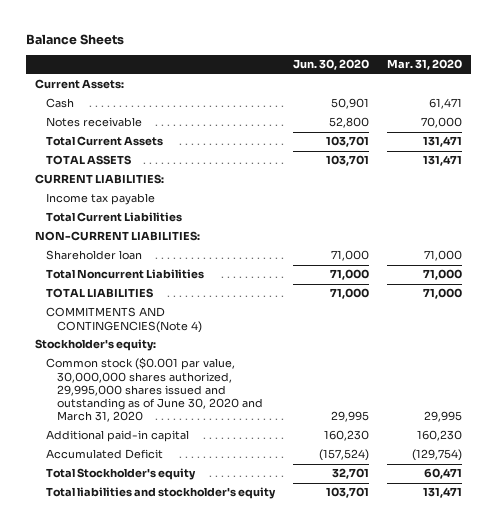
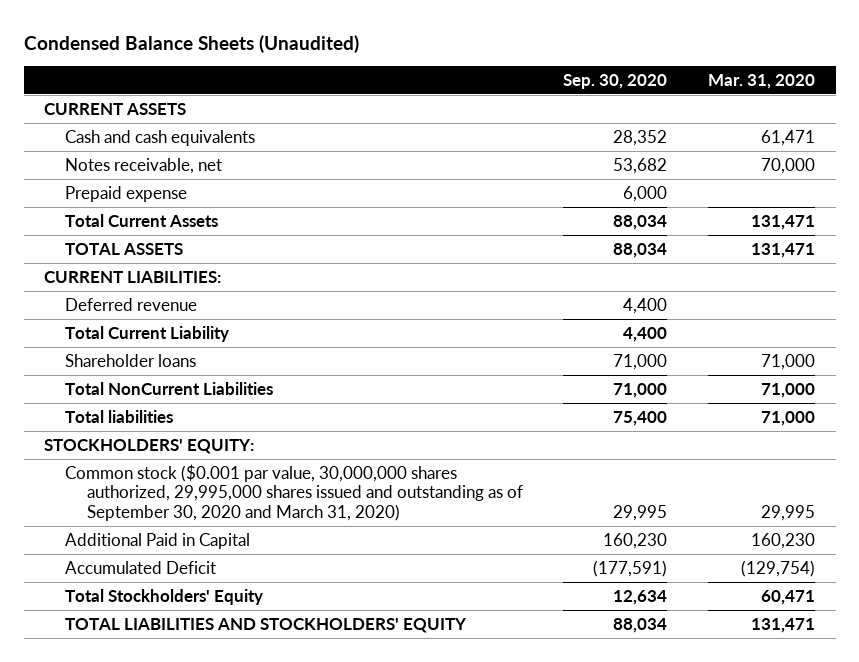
[26,33,125,45] Balance Sheets -> [23,34,359,53] Condensed Balance Sheets (Unaudited)
[293,59,370,71] Jun. 30, 2020 -> none
none -> [563,74,668,90] Sep. 30, 2020
[35,79,125,90] Current Assets: -> [43,102,186,115] CURRENT ASSETS
[46,98,75,109] Cash -> [65,129,256,146] Cash and cash equivalents
[46,117,143,128] Notes receivable -> [65,157,223,174] Notes receivable, net
none -> [65,185,188,202] Prepaid expense
[46,193,156,206] Income tax payable -> none
[35,231,201,242] NON-CURRENT LIABILITIES: -> none
[46,307,202,333] COMMITMENTS AND CONTINGENCIES(Note 4) -> none
none -> [65,297,198,311] Deferred revenue
[46,212,183,223] Total Current Liabilities -> [65,325,230,342] Total Current Liability
[46,250,143,261] Shareholder loan -> [65,353,197,367] Shareholder loans
[46,269,205,280] Total Noncurrent Liabilities -> [65,381,274,395] Total NonCurrent Liabilities
[46,288,154,299] TOTAL LIABILITIES -> [65,409,174,423] Total liabilities
[35,339,157,352] Stockholder's equity: -> [43,438,254,454] STOCKHOLDERS' EQUITY:
[46,357,263,423] Common stock ($0.001 par value, 30,000,000 shares authorized, 29,995,000 shares issued and outstanding as of June 30, 2020 and March 31, 2020 -> [65,463,523,521] Common stock ($0.001 par value, 30,000,000 shares authorized, 29,995,000 shares issued and outstanding as of September 30, 2020 and March 31, 2020)
[46,430,190,443] Additional paid-in capital -> [65,532,251,549] Additional Paid in Capital
[46,468,197,481] Total Stockholder's equity -> [65,588,264,605] Total Stockholders' Equity
[46,487,277,500] Total liabilities and stockholder's equity -> [65,617,468,633] TOTAL LIABILITIES AND STOCKHOLDERS' EQUITY

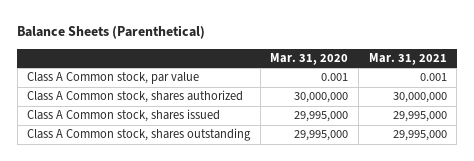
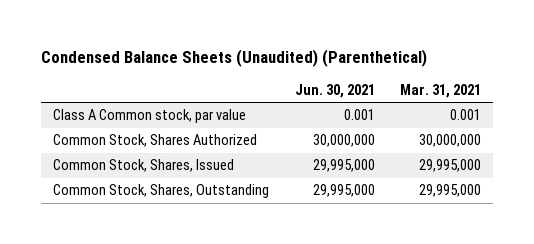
[17,25,206,40] Balance Sheets (Parenthetical) -> [40,49,427,68] Condensed Balance Sheets (Unaudited) (Parenthetical)
[270,53,349,66] Mar. 31, 2020 -> none
none -> [294,83,375,98] Jun. 30, 2021
[27,90,244,104] Class A Common stock, shares authorized -> [53,134,258,148] Common Stock, Shares Authorized
[27,109,221,123] Class A Common stock, shares issued -> [53,159,235,173] Common Stock, Shares, Issued
[27,128,252,142] Class A Common stock, shares outstanding -> [53,184,270,199] Common Stock, Shares, Outstanding

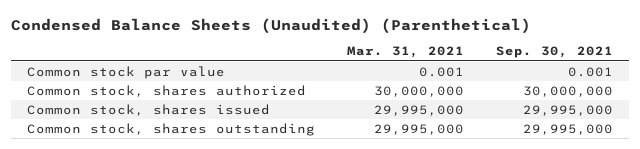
[294,83,375,98] Jun. 30, 2021 -> none
none -> [496,46,614,59] Sep. 30, 2021
[53,109,247,124] Class A Common stock, par value -> [26,65,225,79] Common stock par value
[53,134,258,148] Common Stock, Shares Authorized -> [26,84,306,97] Common stock, shares authorized
[53,159,235,173] Common Stock, Shares, Issued -> [26,103,270,116] Common stock, shares issued
[53,184,270,199] Common Stock, Shares, Outstanding -> [26,122,315,136] Common stock, shares outstanding

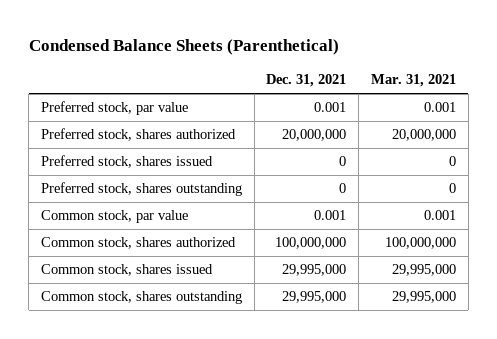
[10,17,531,34] Condensed Balance Sheets (Unaudited) (Parenthetical) -> [28,39,339,56] Condensed Balance Sheets (Parenthetical)
[496,46,614,59] Sep. 30, 2021 -> none
none -> [266,74,347,88] Dec. 31, 2021
none -> [40,101,188,116] Preferred stock, par value
none -> [40,128,236,142] Preferred stock, shares authorized
none -> [40,155,213,169] Preferred stock, shares issued
none -> [40,182,242,197] Preferred stock, shares outstanding
[26,65,225,79] Common stock par value -> [40,210,188,224] Common stock, par value
[374,85,465,97] 30,000,000 -> [384,237,456,250] 100,000,000

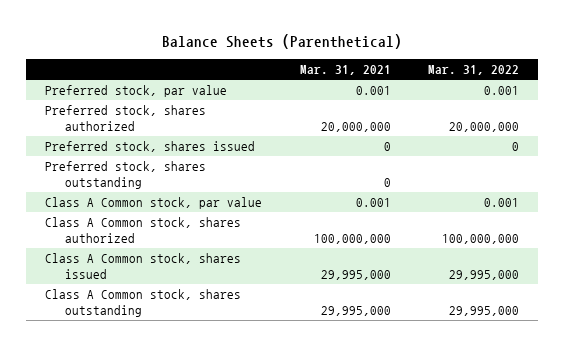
[28,39,339,56] Condensed Balance Sheets (Parenthetical) -> [162,34,403,50] Balance Sheets (Parenthetical)
[266,74,347,88] Dec. 31, 2021 -> none
none -> [428,65,520,76] Mar. 31, 2022
[40,210,188,224] Common stock, par value -> [44,197,262,210] Class A Common stock, par value
[40,237,236,250] Common stock, shares authorized -> [44,217,241,243] Class A Common stock, shares authorized
[40,264,213,277] Common stock, shares issued -> [44,253,241,279] Class A Common stock, shares issued
[40,291,242,305] Common stock, shares outstanding -> [44,289,241,317] Class A Common stock, shares outstanding

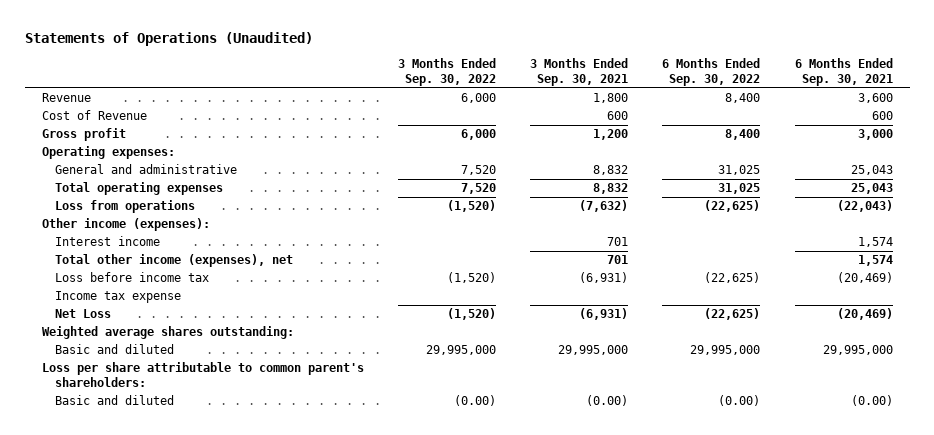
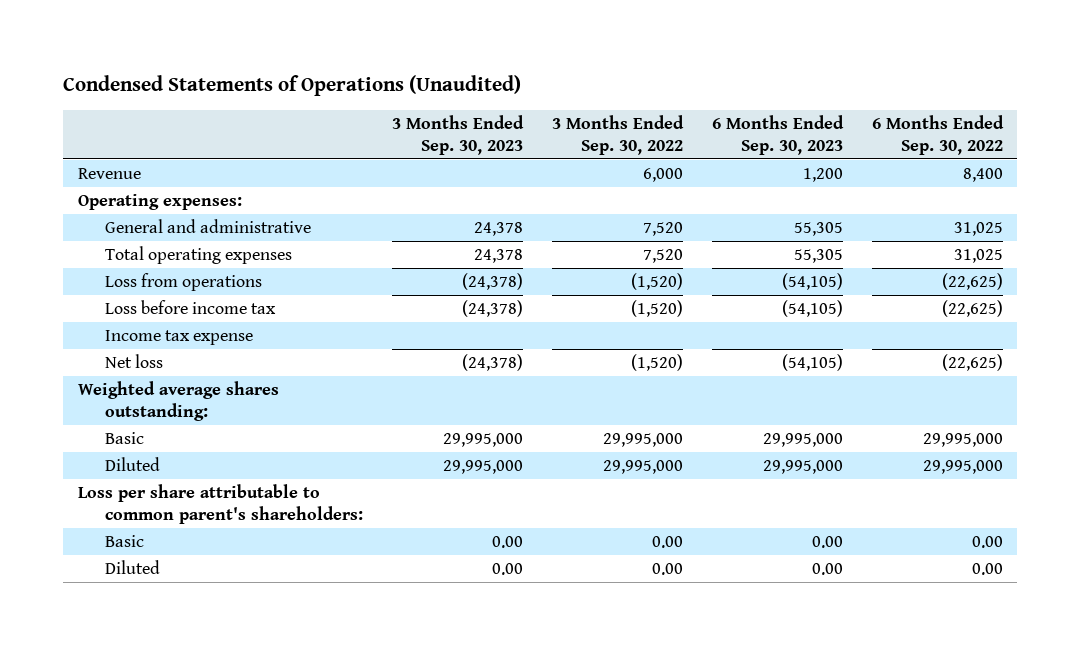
[24,31,313,46] Statements of Operations (Unaudited) -> [63,75,522,97] Condensed Statements of Operations (Unaudited)
[530,58,629,87] 3 Months Ended Sep. 30, 2021 -> none
[794,58,893,87] 6 Months Ended Sep. 30, 2021 -> none
none -> [391,114,524,155] 3 Months Ended Sep. 30, 2023
none -> [711,114,844,155] 6 Months Ended Sep. 30, 2023
[41,110,147,121] Cost of Revenue -> none
[41,128,126,142] Gross profit -> none
[41,218,210,232] Other income (expenses): -> none
[55,236,161,247] Interest income -> none
[55,254,294,268] Total other income (expenses), net -> none
[55,309,112,319] Net Loss -> [104,354,163,369] Net loss
[55,344,175,355] Basic and diluted -> [104,432,144,445] Basic
none -> [104,457,160,472] Diluted
[55,395,175,406] Basic and diluted -> [104,535,144,548] Basic
[453,395,496,407] (0.00) -> [651,536,683,549] 0.00
[718,395,761,407] (0.00) -> [971,536,1003,549] 0.00
none -> [104,560,160,575] Diluted

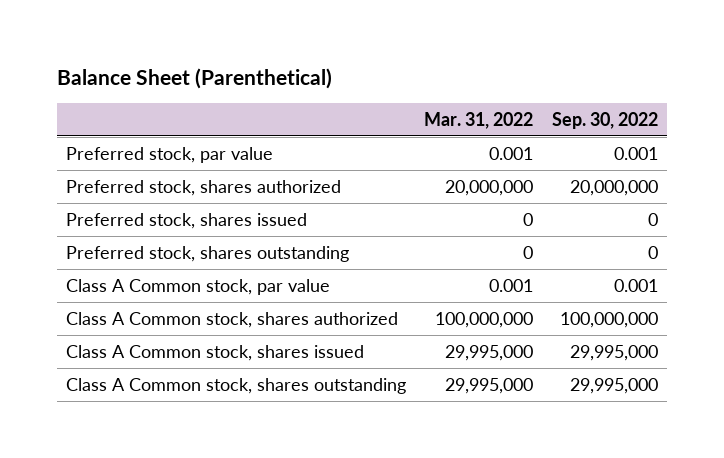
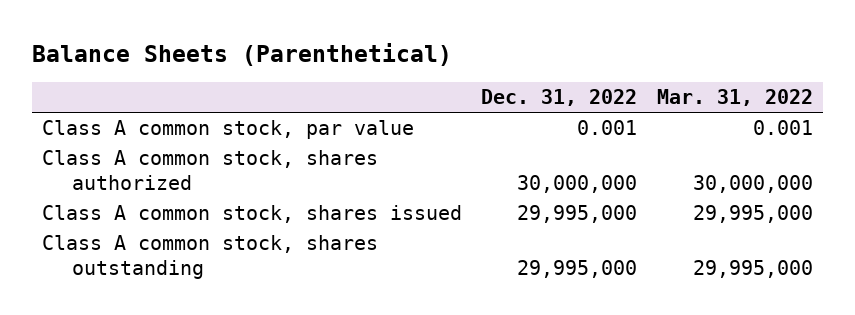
[56,67,332,89] Balance Sheet (Parenthetical) -> [31,43,452,67] Balance Sheets (Parenthetical)
[551,112,658,130] Sep. 30, 2022 -> none
none -> [481,89,638,107] Dec. 31, 2022
[65,146,273,163] Preferred stock, par value -> none
[65,179,341,196] Preferred stock, shares authorized -> none
[65,212,307,229] Preferred stock, shares issued -> none
[65,245,349,262] Preferred stock, shares outstanding -> none
[65,278,330,295] Class A Common stock, par value -> [41,120,414,140] Class A common stock, par value
[65,311,398,328] Class A Common stock, shares authorized -> [41,150,378,191] Class A common stock, shares authorized
[435,311,534,328] 100,000,000 -> [692,175,813,194] 30,000,000
[65,344,364,361] Class A Common stock, shares issued -> [41,205,462,224] Class A common stock, shares issued
[65,377,406,394] Class A Common stock, shares outstanding -> [41,235,378,280] Class A common stock, shares outstanding

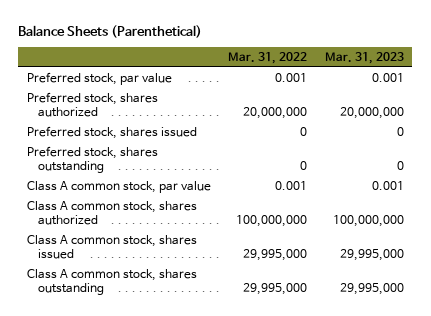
[481,89,638,107] Dec. 31, 2022 -> none
none -> [324,52,404,65] Mar. 31, 2023
none -> [26,71,172,85] Preferred stock, par value
none -> [26,91,158,117] Preferred stock, shares authorized
none -> [26,125,197,139] Preferred stock, shares issued
none -> [26,145,158,173] Preferred stock, shares outstanding
[692,175,813,194] 30,000,000 -> [236,214,308,227] 100,000,000

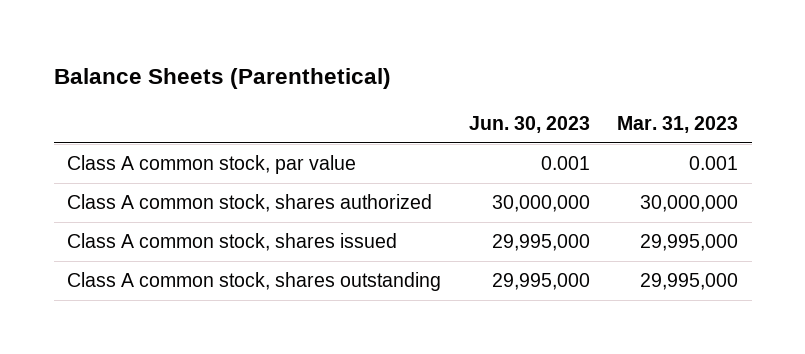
[228,52,308,65] Mar. 31, 2022 -> none
none -> [468,115,590,133] Jun. 30, 2023
[26,71,172,85] Preferred stock, par value -> none
[26,91,158,117] Preferred stock, shares authorized -> none
[26,125,197,139] Preferred stock, shares issued -> none
[26,145,158,173] Preferred stock, shares outstanding -> none
[332,214,404,227] 100,000,000 -> [640,195,739,213] 30,000,000

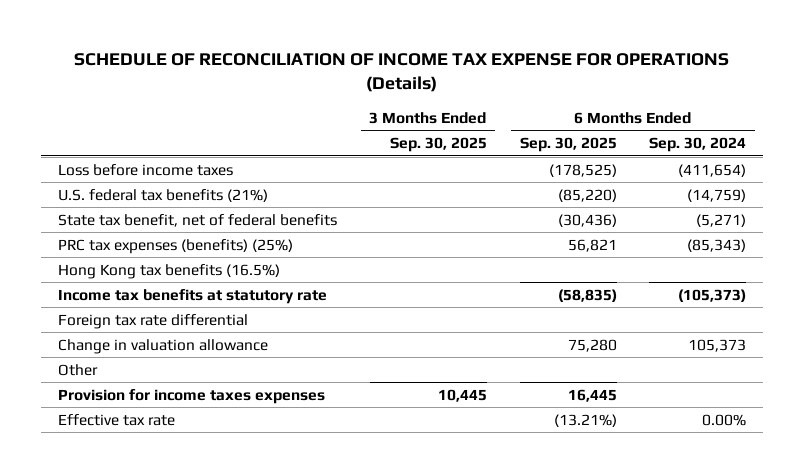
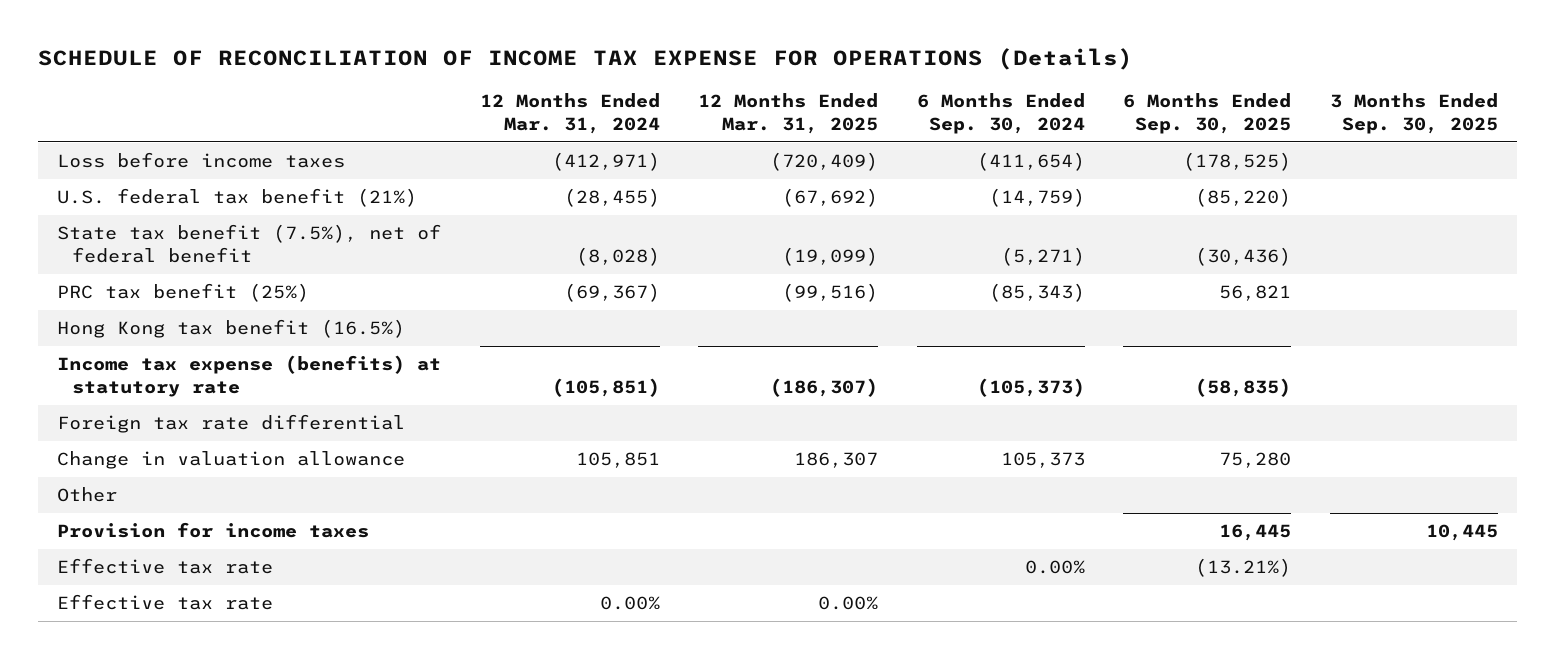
none -> [479,93,660,135] 12 Months Ended Mar. 31, 2024
none -> [698,93,879,135] 12 Months Ended Mar. 31, 2025
[57,188,268,202] U.S. federal tax benefits (21%) -> [57,188,418,208] U.S. federal tax benefit (21%)
[57,213,337,227] State tax benefit, net of federal benefits -> [57,224,442,264] State tax benefit (7.5%), net of federal benefit
[57,238,293,254] PRC tax expenses (benefits) (25%) -> [57,283,310,303] PRC tax benefit (25%)
[57,263,280,279] Hong Kong tax benefits (16.5%) -> [57,319,406,339] Hong Kong tax benefit (16.5%)
[57,288,327,304] Income tax benefits at statutory rate -> [57,355,442,398] Income tax expense (benefits) at statutory rate
[57,388,325,404] Provision for income taxes expenses -> [57,522,370,539] Provision for income taxes
none -> [57,594,274,611] Effective tax rate

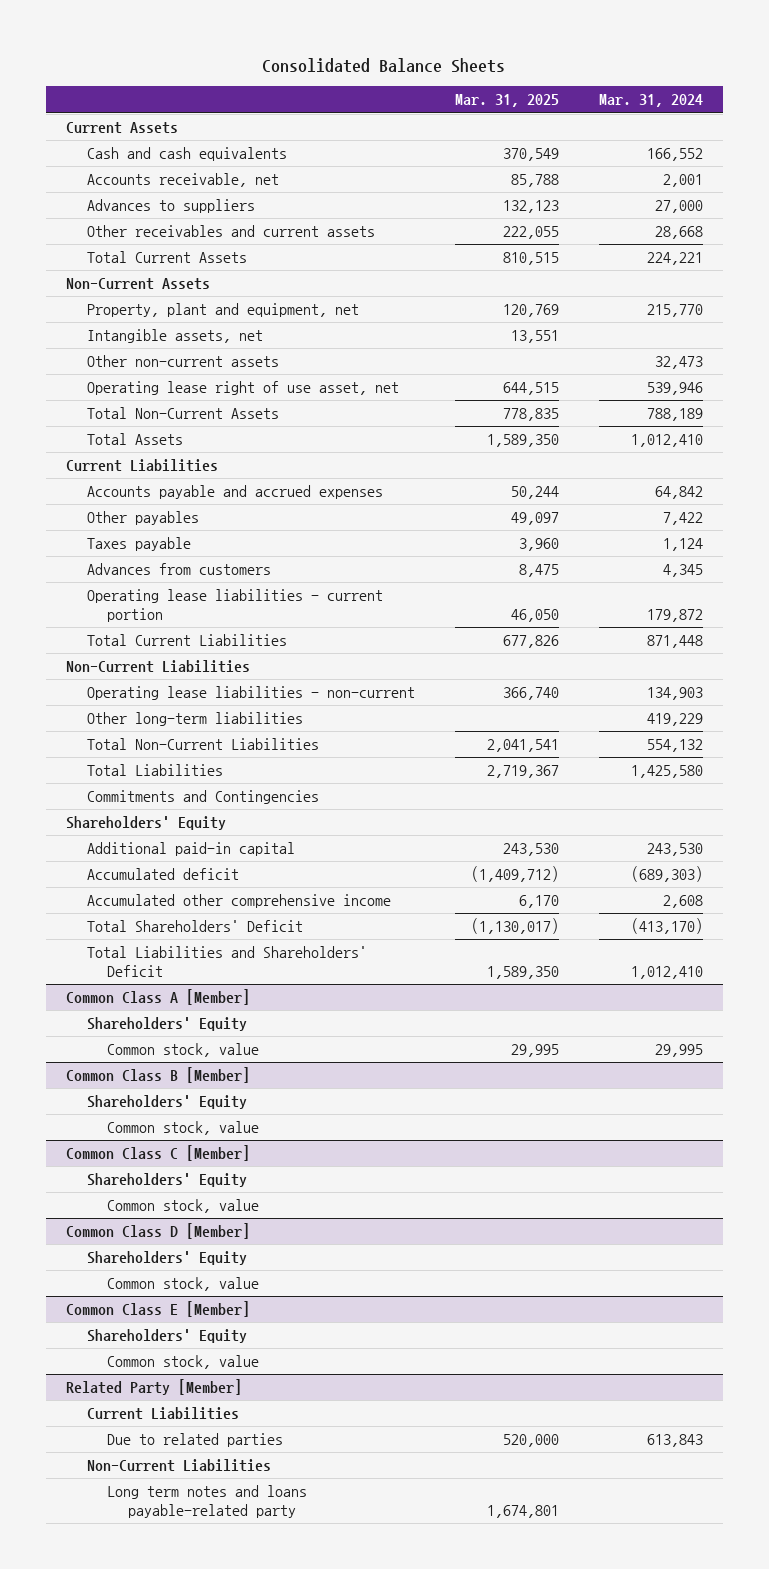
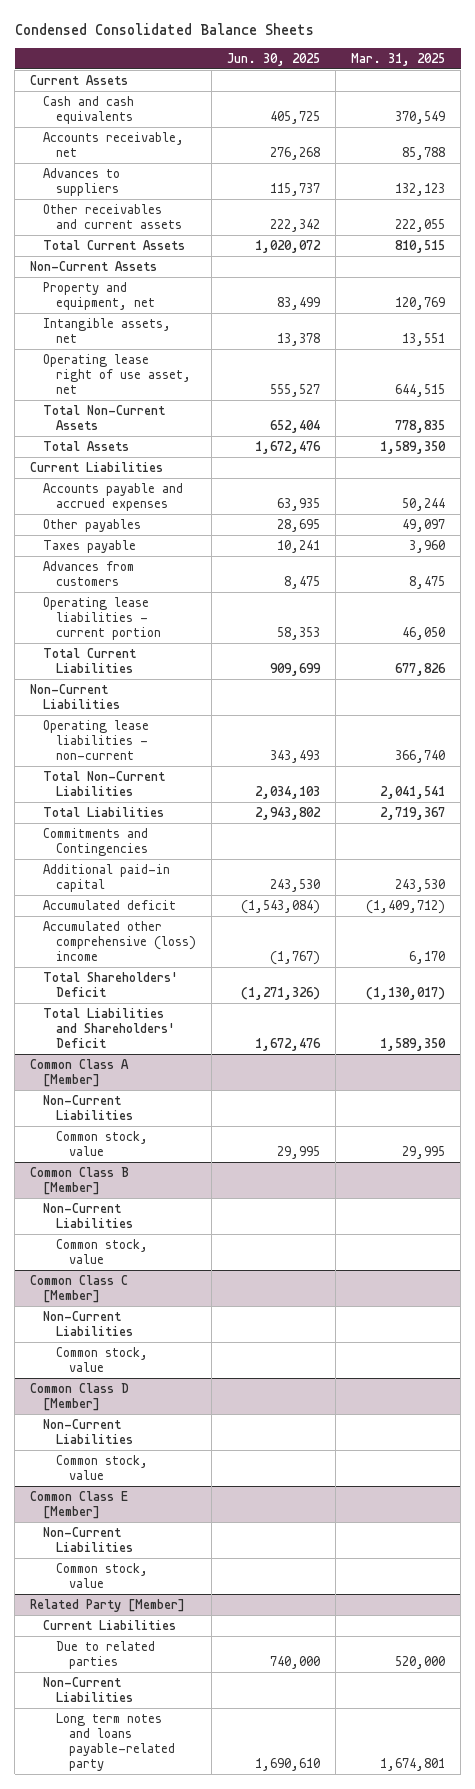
[262,57,506,73] Consolidated Balance Sheets -> [14,22,314,35] Condensed Consolidated Balance Sheets
[598,94,703,108] Mar. 31, 2024 -> none
none -> [226,52,320,66] Jun. 30, 2025
[86,303,359,318] Property, plant and equipment, net -> [42,281,155,310] Property and equipment, net
[86,355,279,368] Other non-current assets -> none
[86,712,303,727] Other long-term liabilities -> none
[66,816,227,831] Shareholders' Equity -> none
[86,894,391,909] Accumulated other comprehensive income -> [42,920,196,962] Accumulated other comprehensive (loss) income
[86,1017,247,1032] Shareholders' Equity -> none
none -> [42,1094,133,1120] Non-Current Liabilities
[86,1095,247,1110] Shareholders' Equity -> none
none -> [42,1202,133,1228] Non-Current Liabilities
[86,1173,247,1188] Shareholders' Equity -> none
none -> [42,1310,133,1336] Non-Current Liabilities
[86,1251,247,1266] Shareholders' Equity -> none
none -> [42,1418,133,1444] Non-Current Liabilities
[86,1329,247,1344] Shareholders' Equity -> none
none -> [42,1526,133,1552] Non-Current Liabilities

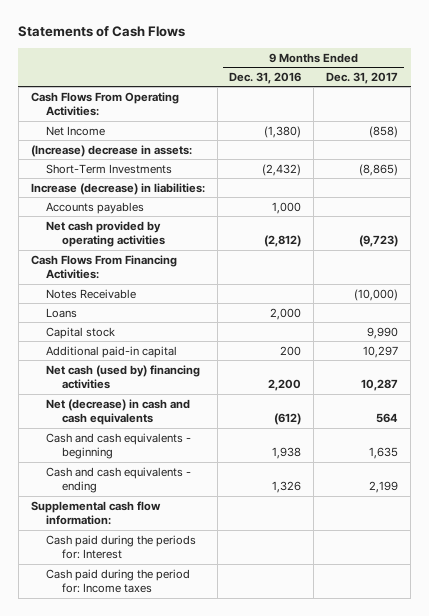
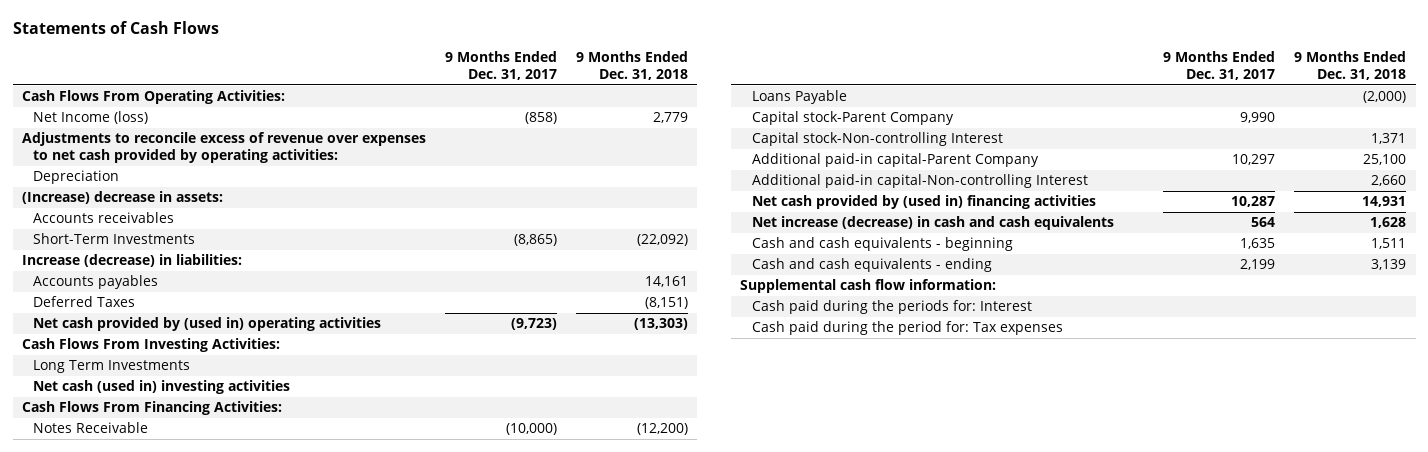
[229,71,302,84] Dec. 31, 2016 -> none
none -> [576,51,689,81] 9 Months Ended Dec. 31, 2018
[46,125,106,136] Net Income -> [33,111,149,125] Net Income (loss)
none -> [22,132,427,164] Adjustments to reconcile excess of revenue over expenses to net cash provided by operating activities:
none -> [33,170,120,185] Depreciation
none -> [33,212,175,224] Accounts receivables
none -> [33,296,136,308] Deferred Taxes
[46,220,166,248] Net cash provided by operating activities -> [33,317,382,332] Net cash provided by (used in) operating activities
none -> [22,338,281,353] Cash Flows From Investing Activities:
none -> [33,360,191,374] Long Term Investments
none -> [33,380,291,395] Net cash (used in) investing activities
[46,307,78,318] Loans -> [751,90,847,105] Loans Payable
[46,326,116,339] Capital stock -> [751,111,954,126] Capital stock-Parent Company
none -> [751,132,1003,147] Capital stock-Non-controlling Interest
[46,345,178,358] Additional paid-in capital -> [751,153,1039,168] Additional paid-in capital-Parent Company
none -> [751,174,1088,189] Additional paid-in capital-Non-controlling Interest
[46,364,201,390] Net cash (used by) financing activities -> [751,195,1096,210] Net cash provided by (used in) financing activities
[46,398,191,426] Net (decrease) in cash and cash equivalents -> [751,216,1114,231] Net increase (decrease) in cash and cash equivalents
[46,568,191,594] Cash paid during the period for: Income taxes -> [751,321,1063,336] Cash paid during the period for: Tax expenses

